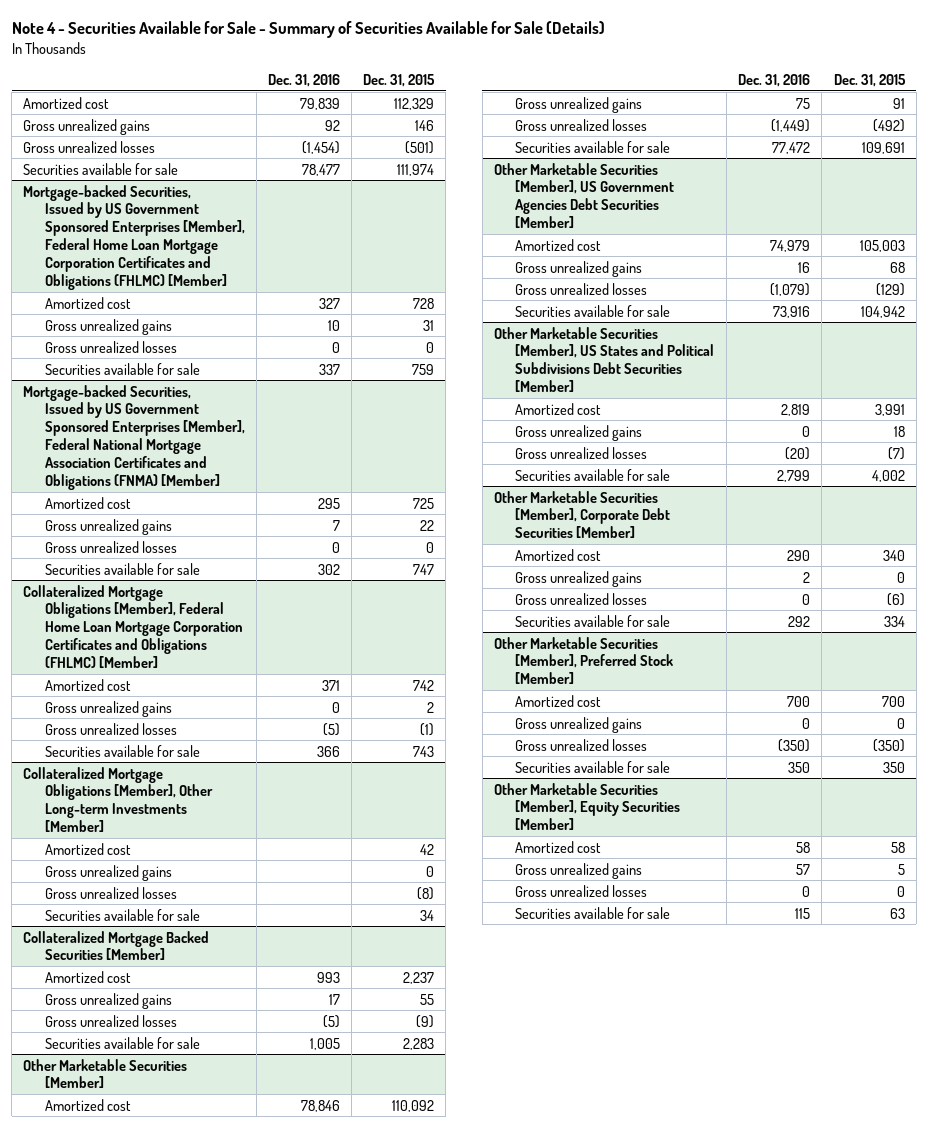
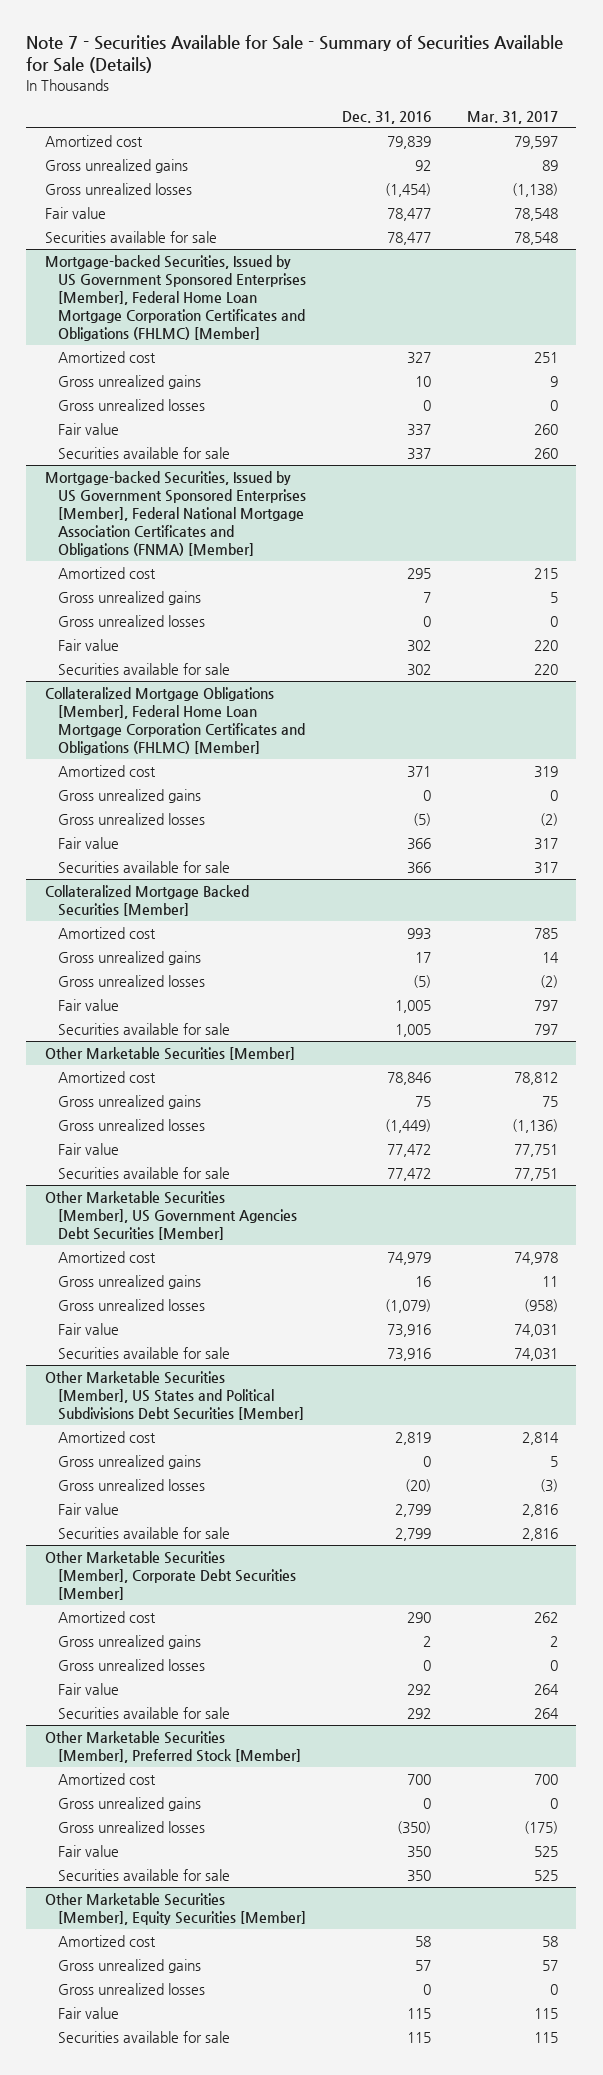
[11,21,605,39] Note 4 - Securities Available for Sale - Summary of Securities Available for Sale (Details) -> [26,35,564,74] Note 7 - Securities Available for Sale - Summary of Securities Available for Sale (Details)
[363,73,436,87] Dec. 31, 2015 -> none
none -> [467,110,559,124] Mar. 31, 2017
none -> [44,206,106,219] Fair value
none -> [57,422,119,435] Fair value
none -> [57,638,119,651] Fair value
none -> [57,836,119,849] Fair value
[23,766,213,833] Collateralized Mortgage Obligations [Member], Other Long-term Investments [Member] -> none
[44,842,131,855] Amortized cost -> none
[44,864,172,881] Gross unrealized gains -> none
[44,886,177,899] Gross unrealized losses -> none
[44,908,200,921] Securities available for sale -> none
none -> [57,998,119,1011] Fair value
none -> [57,1142,119,1155] Fair value
none -> [57,1322,119,1335] Fair value
none -> [57,1502,119,1515] Fair value
none -> [57,1682,119,1695] Fair value
none -> [57,1844,119,1857] Fair value
none -> [57,2006,119,2019] Fair value

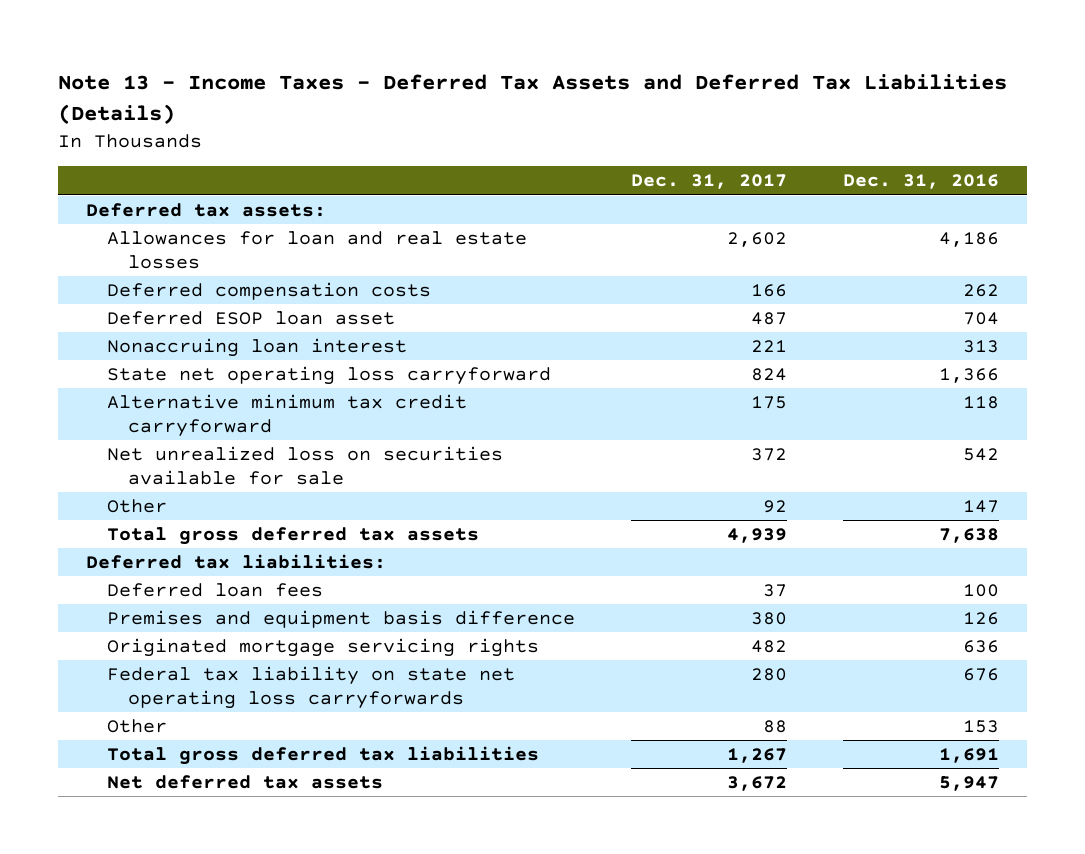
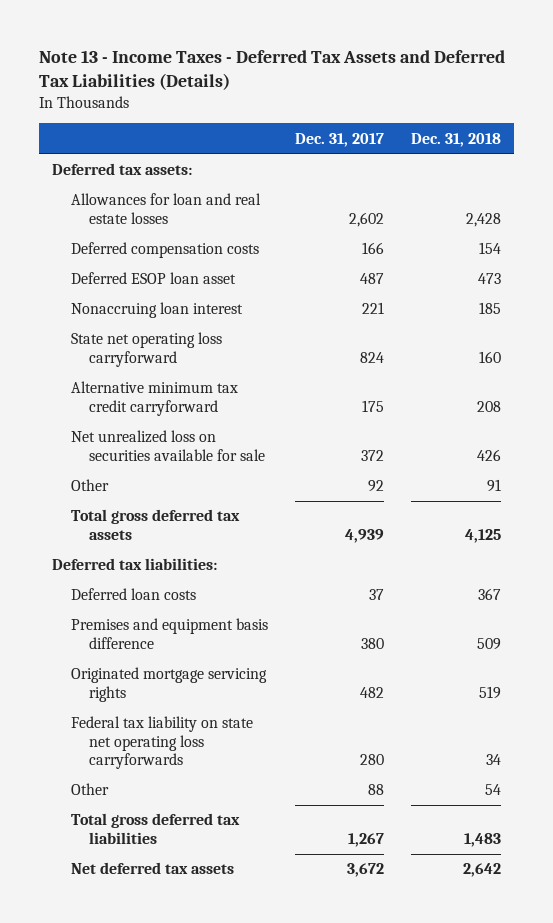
[842,174,999,190] Dec. 31, 2016 -> none
none -> [410,132,501,147] Dec. 31, 2018
[107,583,324,598] Deferred loan fees -> [70,588,196,601] Deferred loan costs

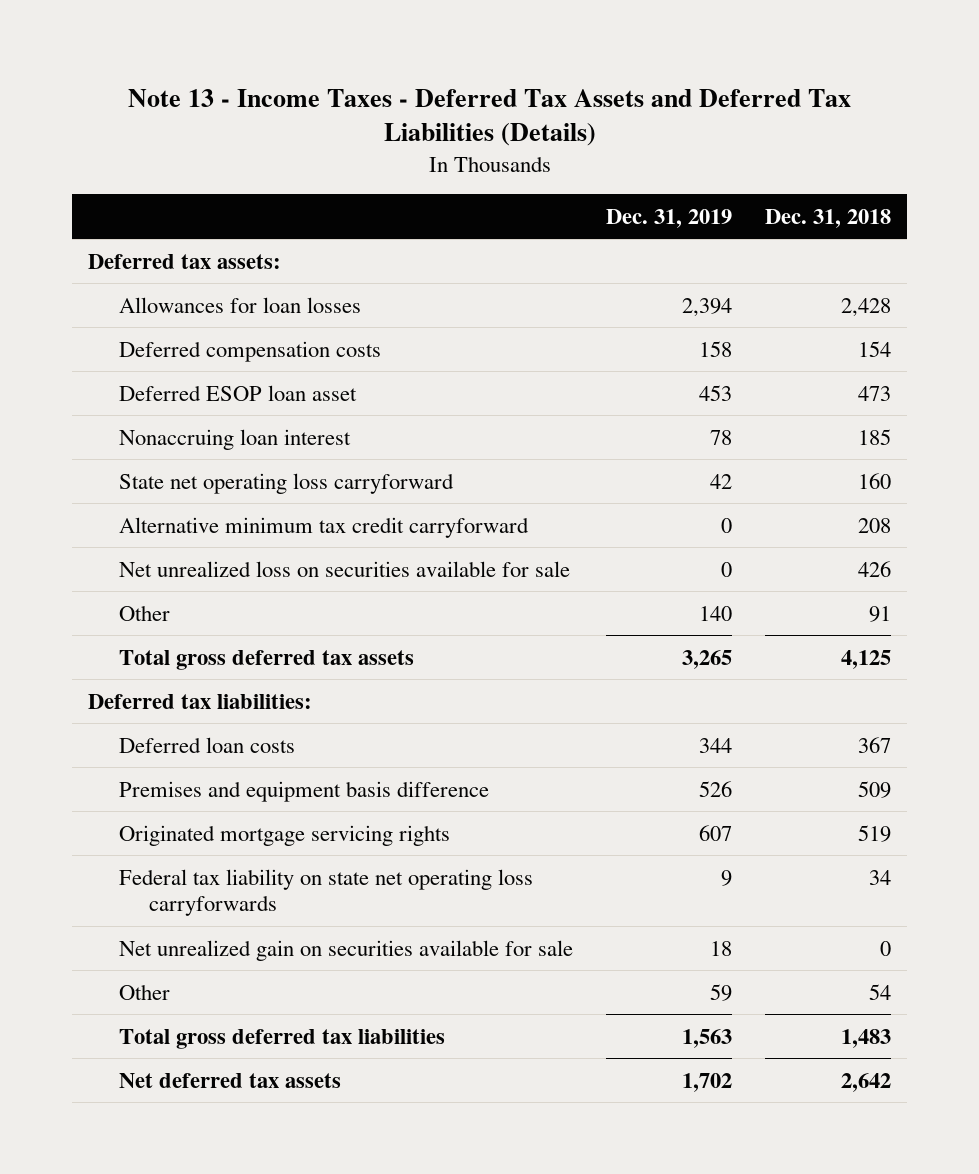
[294,132,384,147] Dec. 31, 2017 -> none
none -> [605,208,732,228] Dec. 31, 2019
[70,193,261,224] Allowances for loan and real estate losses -> [118,296,361,313] Allowances for loan losses
none -> [118,939,573,961] Net unrealized gain on securities available for sale

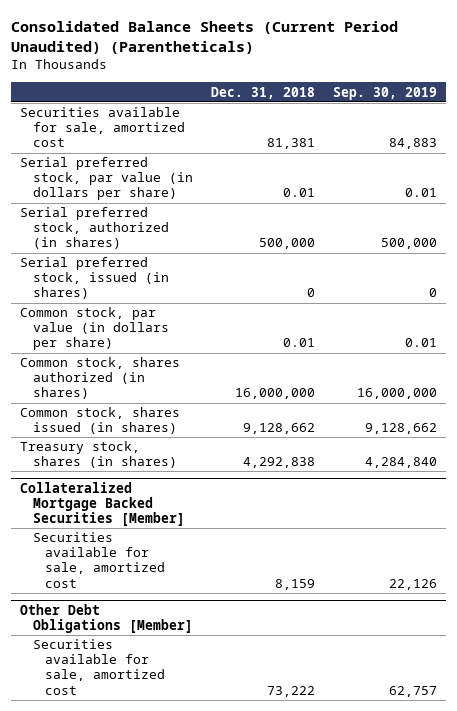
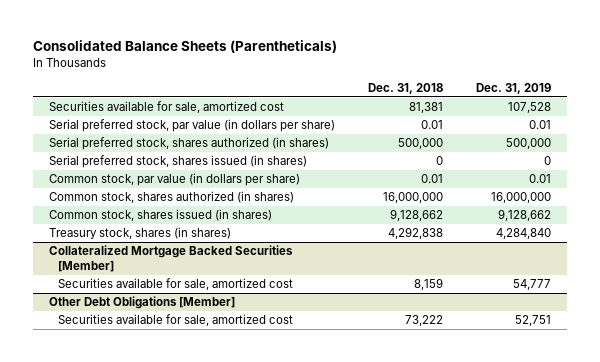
[11,20,399,54] Consolidated Balance Sheets (Current Period Unaudited) (Parentheticals) -> [32,39,337,53] Consolidated Balance Sheets (Parentheticals)
[332,86,437,100] Sep. 30, 2019 -> none
none -> [475,82,551,94] Dec. 31, 2019
[20,207,169,250] Serial preferred stock, authorized (in shares) -> [49,137,330,151] Serial preferred stock, shares authorized (in shares)
[20,257,169,300] Serial preferred stock, issued (in shares) -> [49,155,308,169] Serial preferred stock, shares issued (in shares)

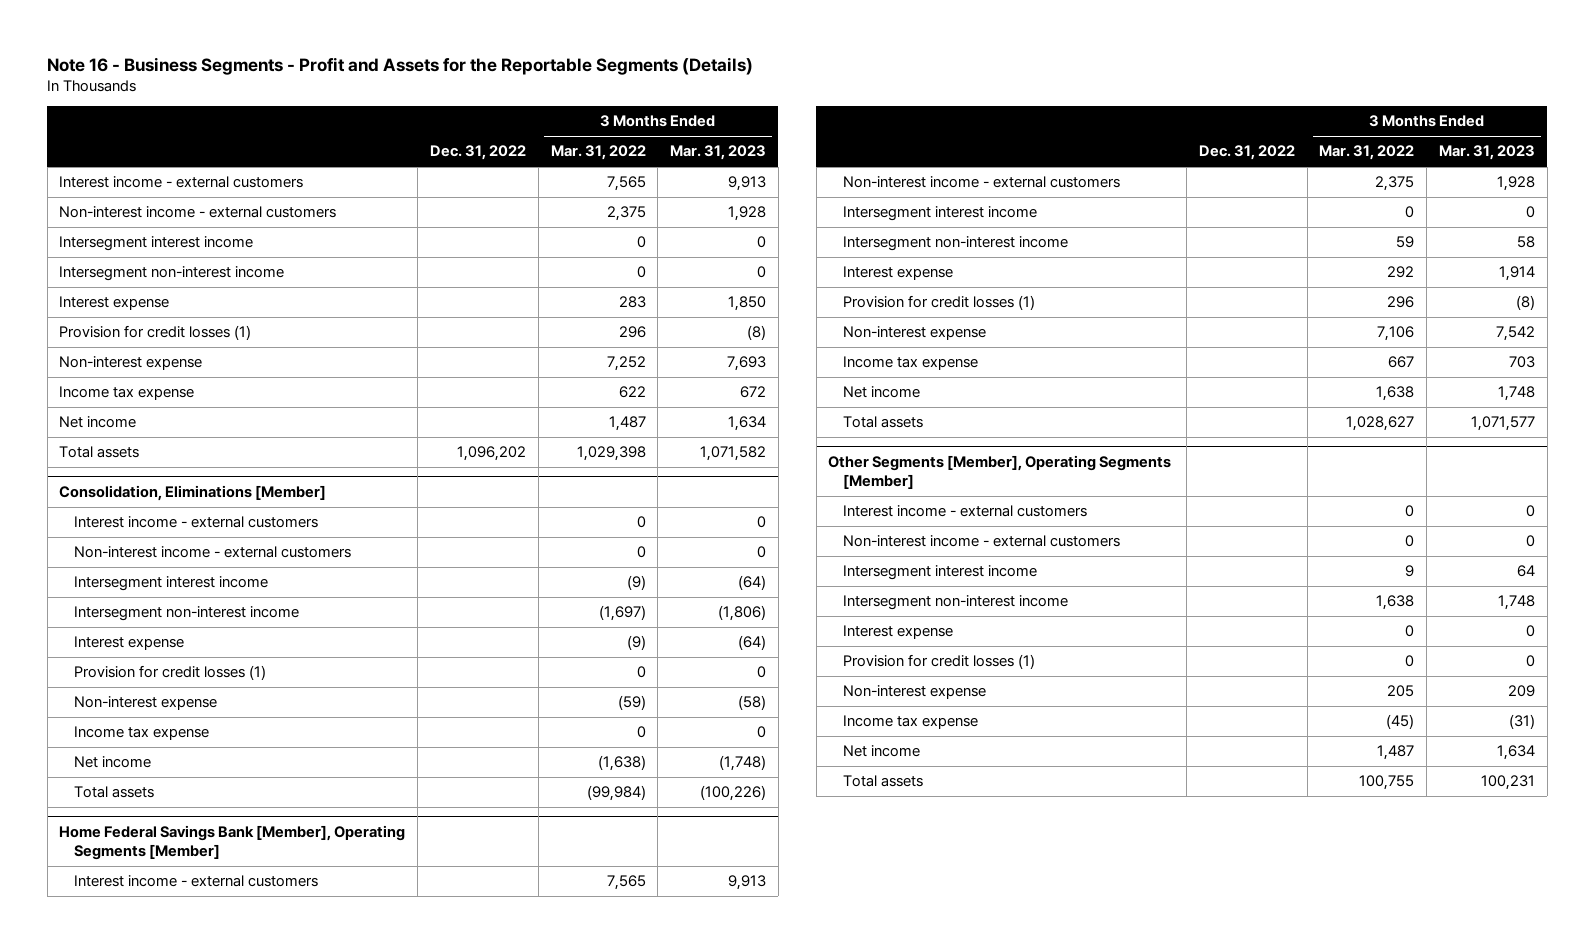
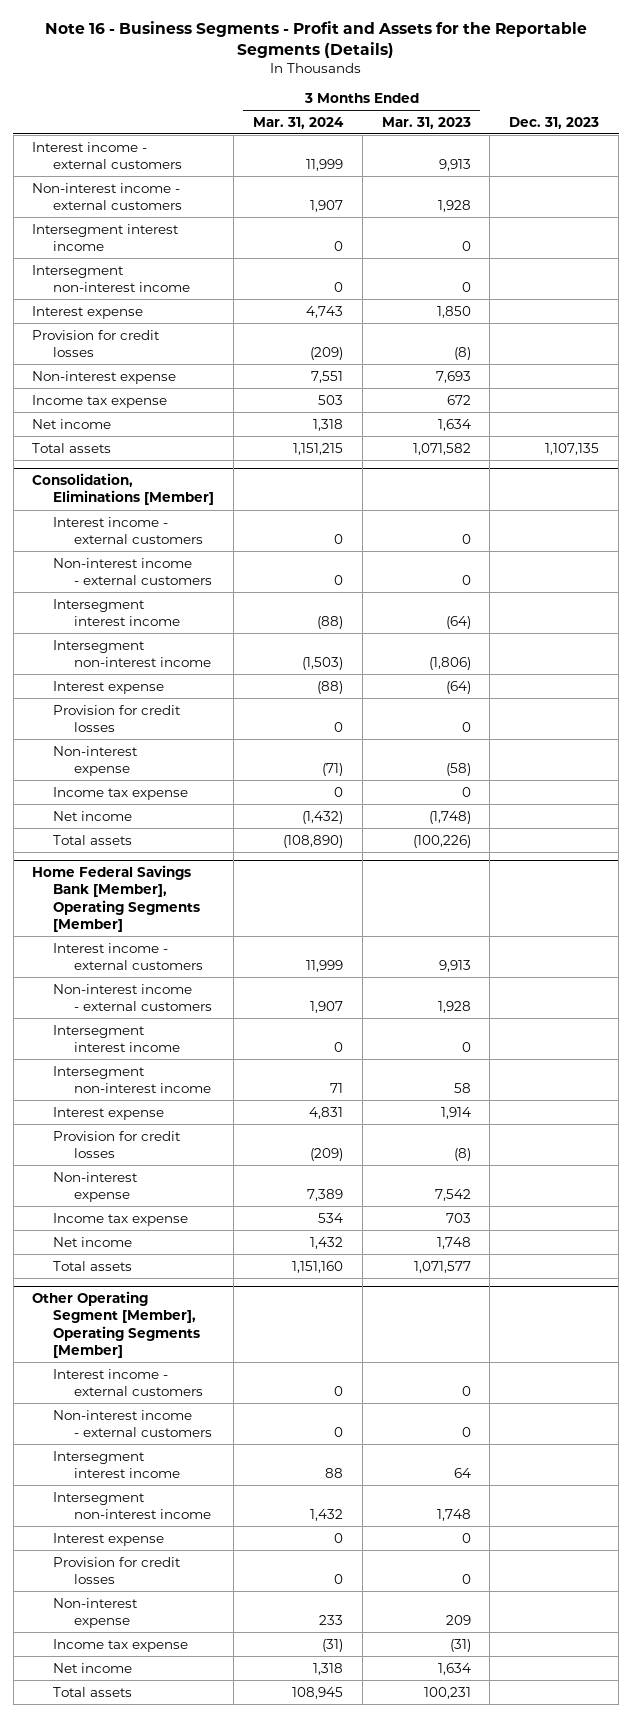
[429,145,526,161] Dec. 31, 2022 -> none
[550,145,646,161] Mar. 31, 2022 -> none
none -> [252,116,344,129] Mar. 31, 2024
none -> [509,116,600,129] Dec. 31, 2023
[59,325,252,341] Provision for credit losses (1) -> [32,329,161,357] Provision for credit losses
[73,665,266,681] Provision for credit losses (1) -> [53,704,182,732] Provision for credit losses
[842,295,1035,311] Provision for credit losses (1) -> [53,1130,182,1158] Provision for credit losses
[828,455,1172,490] Other Segments [Member], Operating Segments [Member] -> [32,1291,201,1359] Other Operating Segment [Member], Operating Segments [Member]
[842,654,1035,670] Provision for credit losses (1) -> [53,1556,182,1584] Provision for credit losses

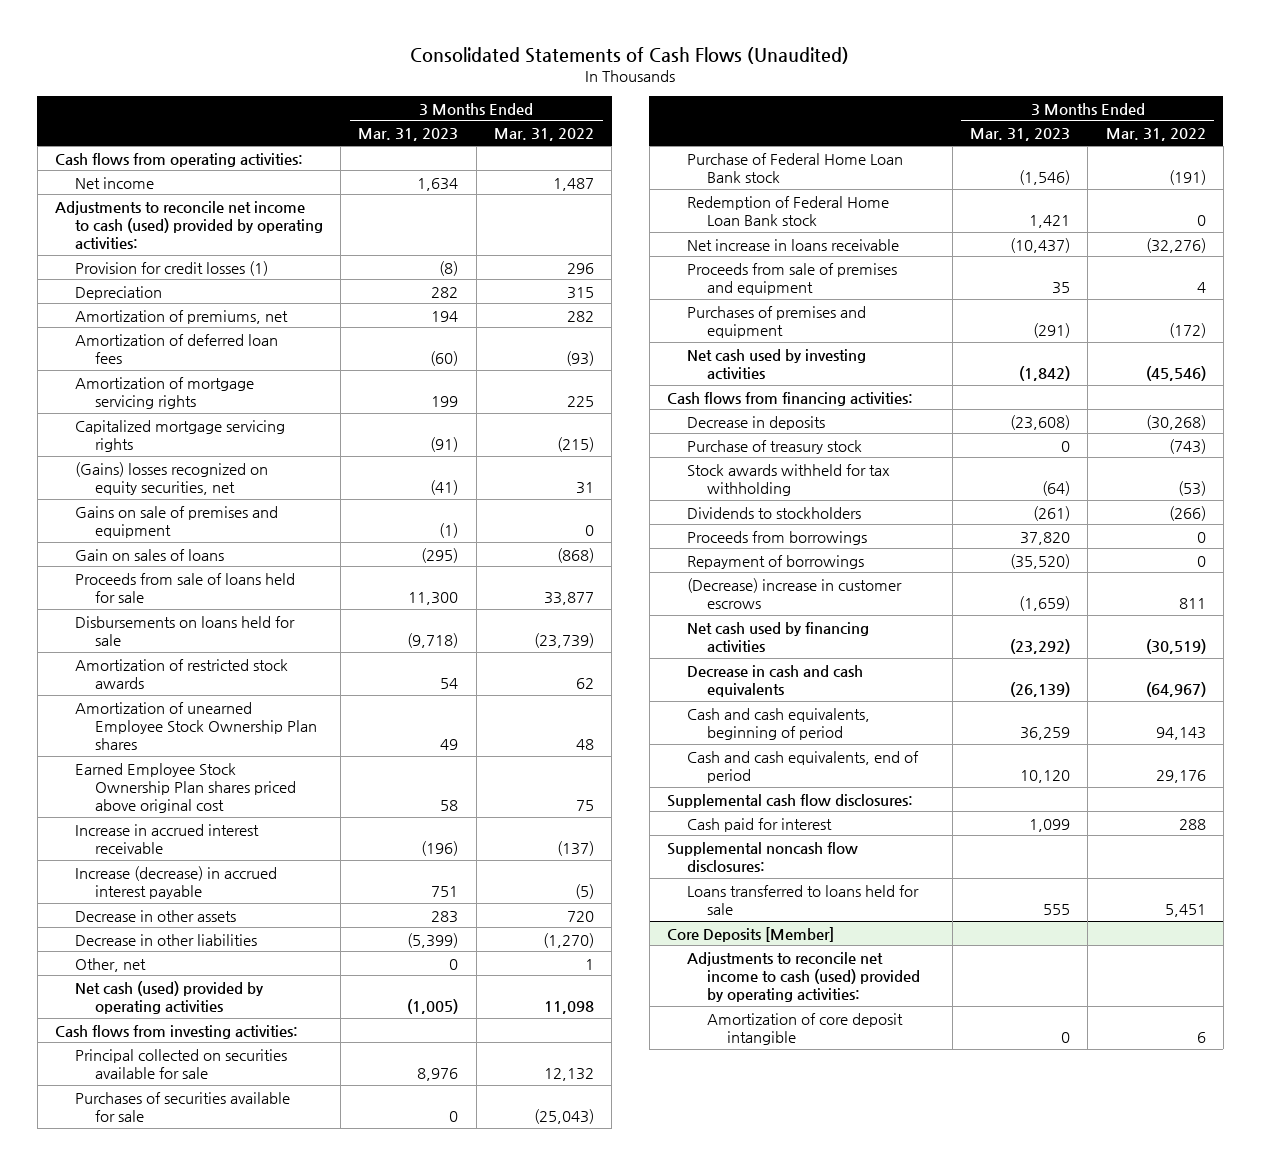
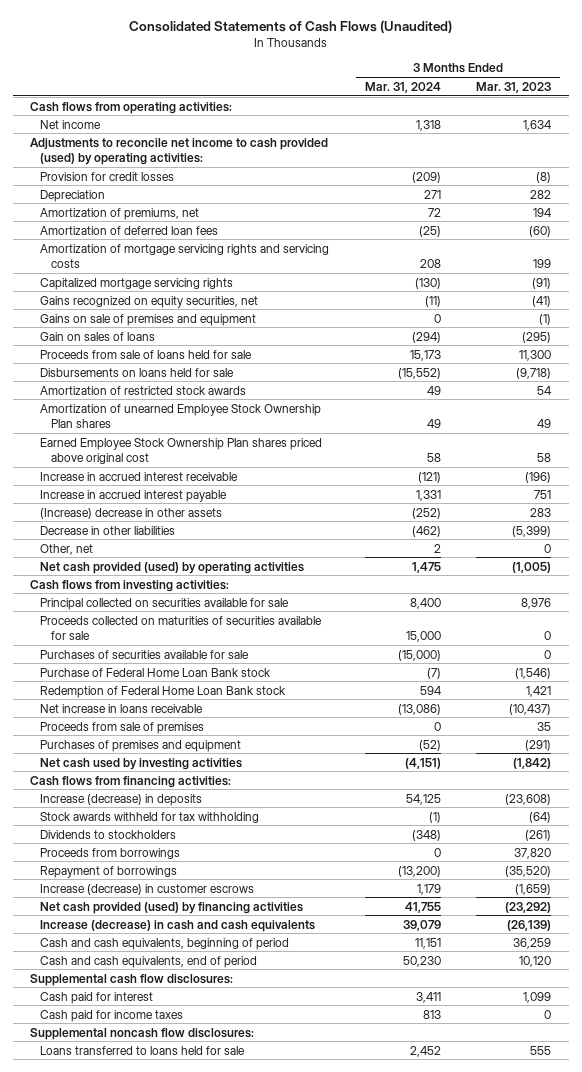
[493,128,594,142] Mar. 31, 2022 -> none
none -> [364,81,441,93] Mar. 31, 2024
[55,200,324,249] Adjustments to reconcile net income to cash (used) provided by operating activities: -> [30,137,329,165] Adjustments to reconcile net income to cash provided (used) by operating activities:
[75,260,269,276] Provision for credit losses (1) -> [40,171,175,181] Provision for credit losses
[75,376,255,409] Amortization of mortgage servicing rights -> [40,243,330,268] Amortization of mortgage servicing rights and servicing costs
[75,461,269,495] (Gains) losses recognized on equity securities, net -> [40,295,259,308] Gains recognized on equity securities, net
[75,865,278,899] Increase (decrease) in accrued interest payable -> [40,489,228,502] Increase in accrued interest payable
[75,909,237,922] Decrease in other assets -> [40,507,223,519] (Increase) decrease in other assets
[75,980,265,1014] Net cash (used) provided by operating activities -> [40,561,305,574] Net cash provided (used) by operating activities
none -> [40,615,323,640] Proceeds collected on maturities of securities available for sale
[686,262,897,295] Proceeds from sale of premises and equipment -> [40,721,205,734] Proceeds from sale of premises
[686,439,862,454] Purchase of treasury stock -> none
[686,415,825,430] Decrease in deposits -> [40,793,203,806] Increase (decrease) in deposits
[686,577,902,609] (Decrease) increase in customer escrows -> [40,883,255,895] Increase (decrease) in customer escrows
[686,621,869,652] Net cash used by financing activities -> [40,901,304,914] Net cash provided (used) by financing activities
[686,664,863,697] Decrease in cash and cash equivalents -> [40,919,316,932] Increase (decrease) in cash and cash equivalents
none -> [40,1009,184,1022] Cash paid for income taxes
[666,926,834,942] Core Deposits [Member] -> none
[686,951,920,1002] Adjustments to reconcile net income to cash (used) provided by operating activities: -> none
[706,1012,903,1045] Amortization of core deposit intangible -> none

